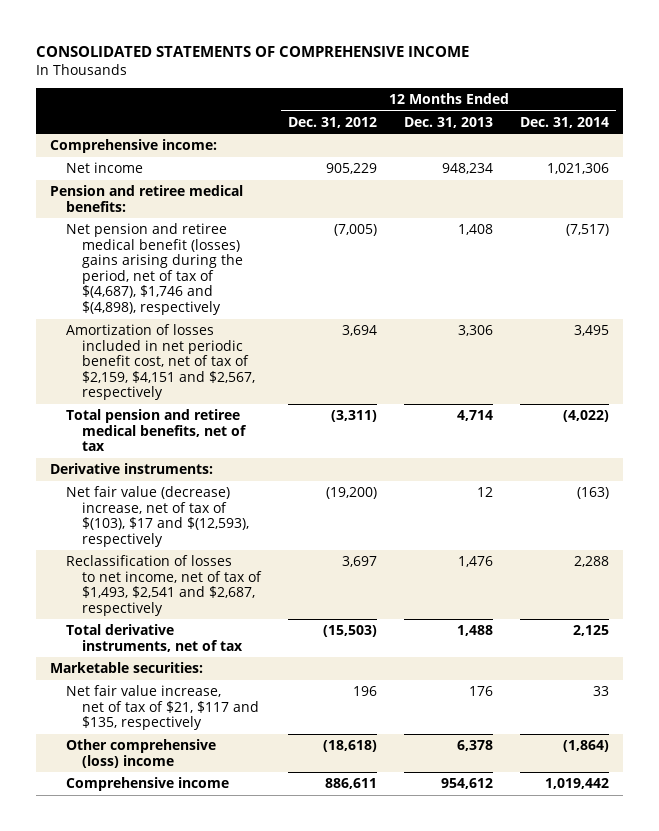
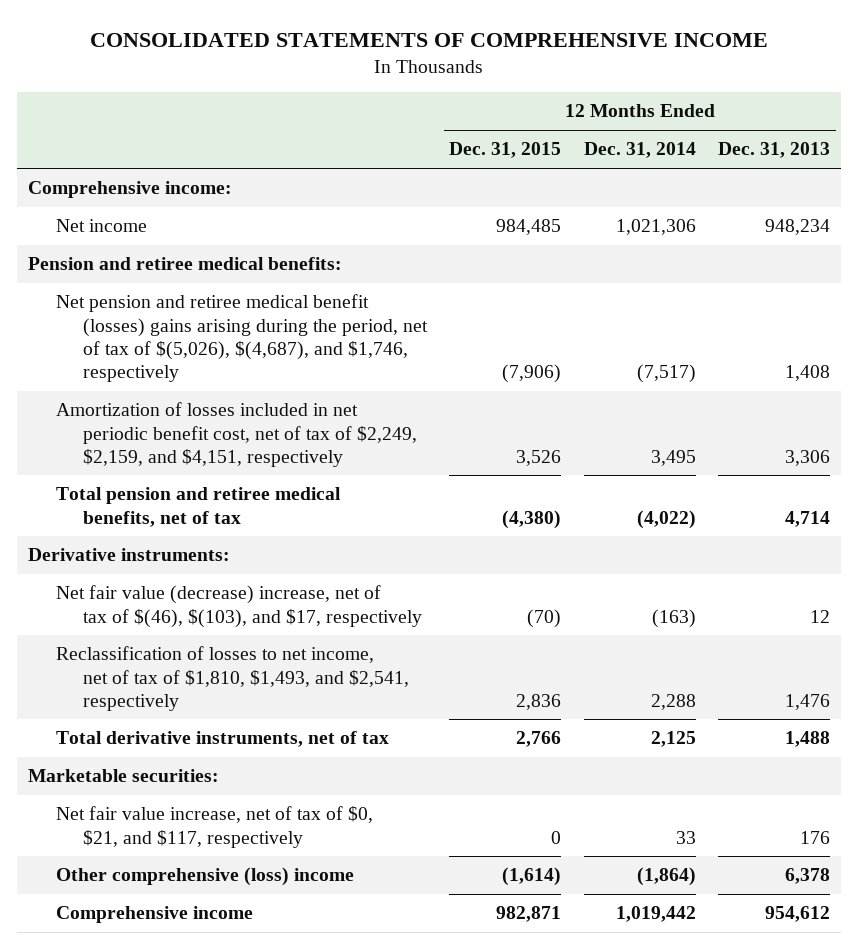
[288,116,378,128] Dec. 31, 2012 -> none
none -> [449,142,562,159] Dec. 31, 2015
[65,223,244,315] Net pension and retiree medical benefit (losses) gains arising during the period, net of tax of $(4,687), $1,746 and $(4,898), respectively -> [55,294,429,383] Net pension and retiree medical benefit (losses) gains arising during the period, net of tax of $(5,026), $(4,687), and $1,746, respectively
[65,324,256,401] Amortization of losses included in net periodic benefit cost, net of tax of $2,159, $4,151 and $2,567, respectively -> [55,402,418,467] Amortization of losses included in net periodic benefit cost, net of tax of $2,249, $2,159, and $4,151, respectively
[65,486,250,547] Net fair value (decrease) increase, net of tax of $(103), $17 and $(12,593), respectively -> [55,585,423,628] Net fair value (decrease) increase, net of tax of $(46), $(103), and $17, respectively
[65,555,263,616] Reclassification of losses to net income, net of tax of $1,493, $2,541 and $2,687, respectively -> [55,646,410,711] Reclassification of losses to net income, net of tax of $1,810, $1,493, and $2,541, respectively
[65,685,260,731] Net fair value increase, net of tax of $21, $117 and $135, respectively -> [55,806,373,848] Net fair value increase, net of tax of $0, $21, and $117, respectively

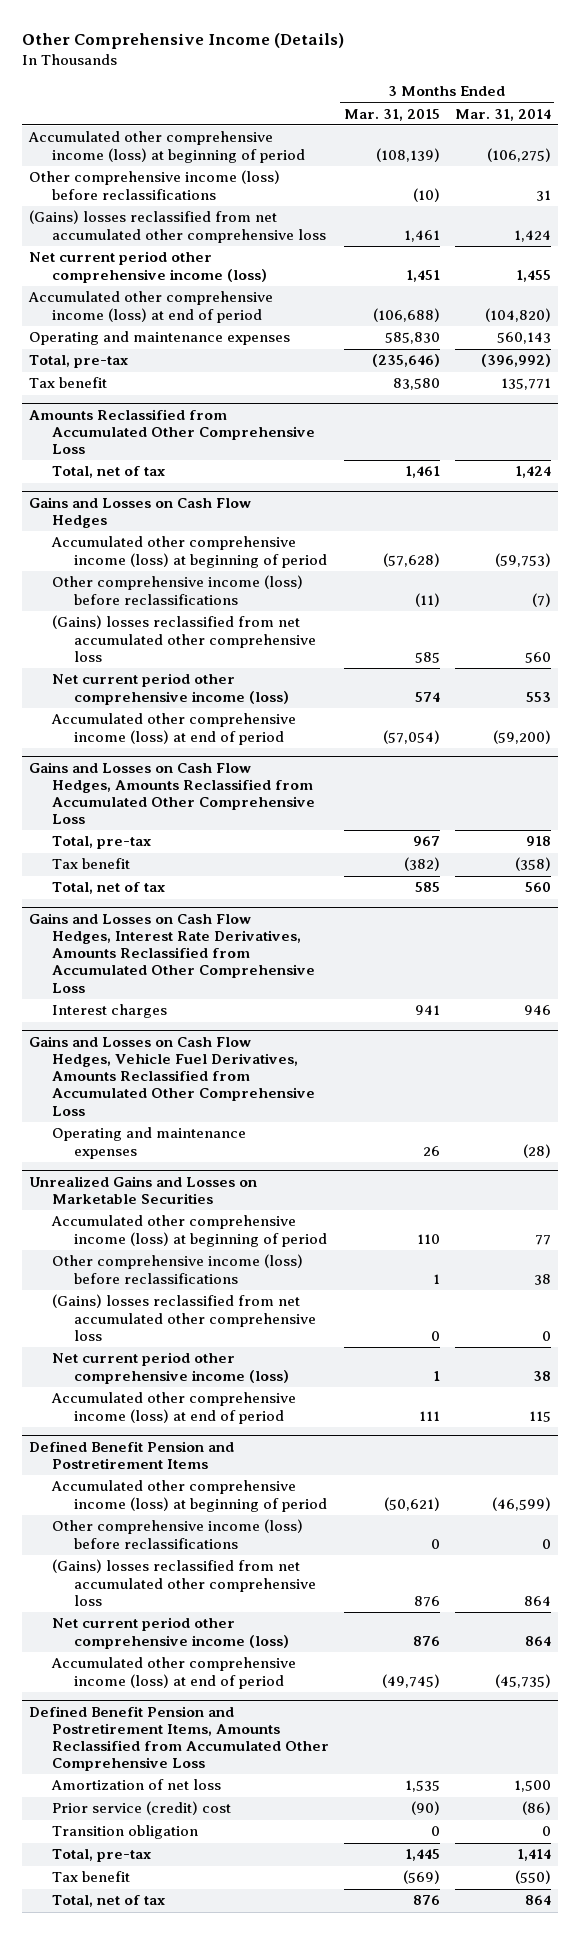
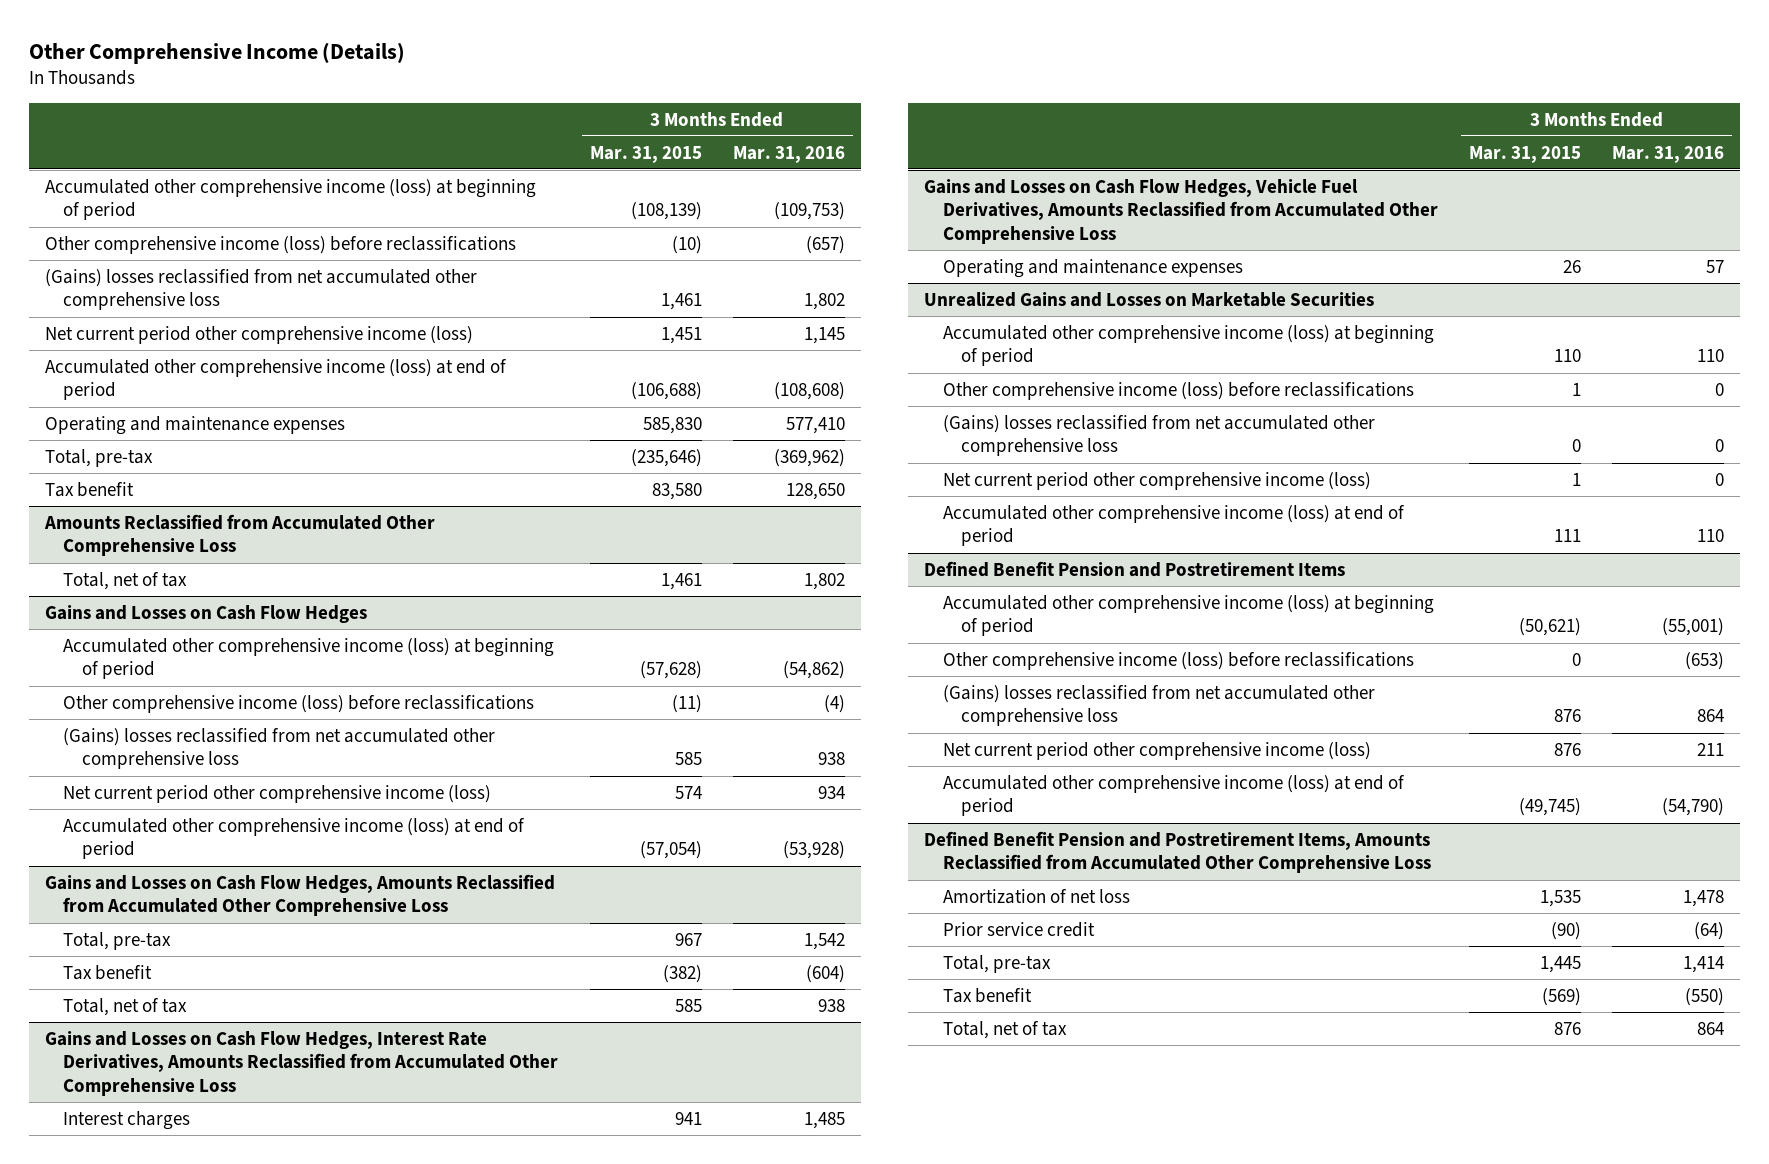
[454,108,551,121] Mar. 31, 2014 -> none
none -> [733,145,846,163] Mar. 31, 2016
[51,1825,198,1840] Transition obligation -> none
[51,1801,231,1816] Prior service (credit) cost -> [942,921,1095,937] Prior service credit

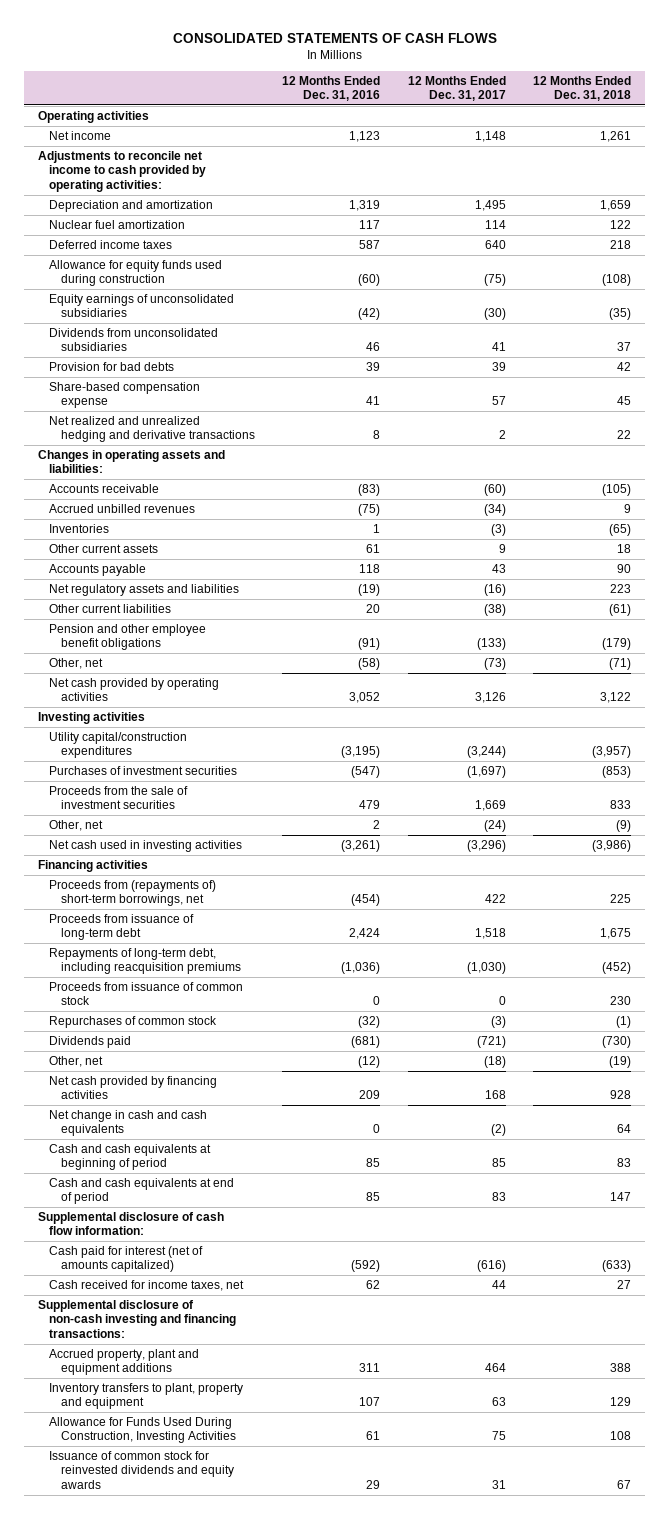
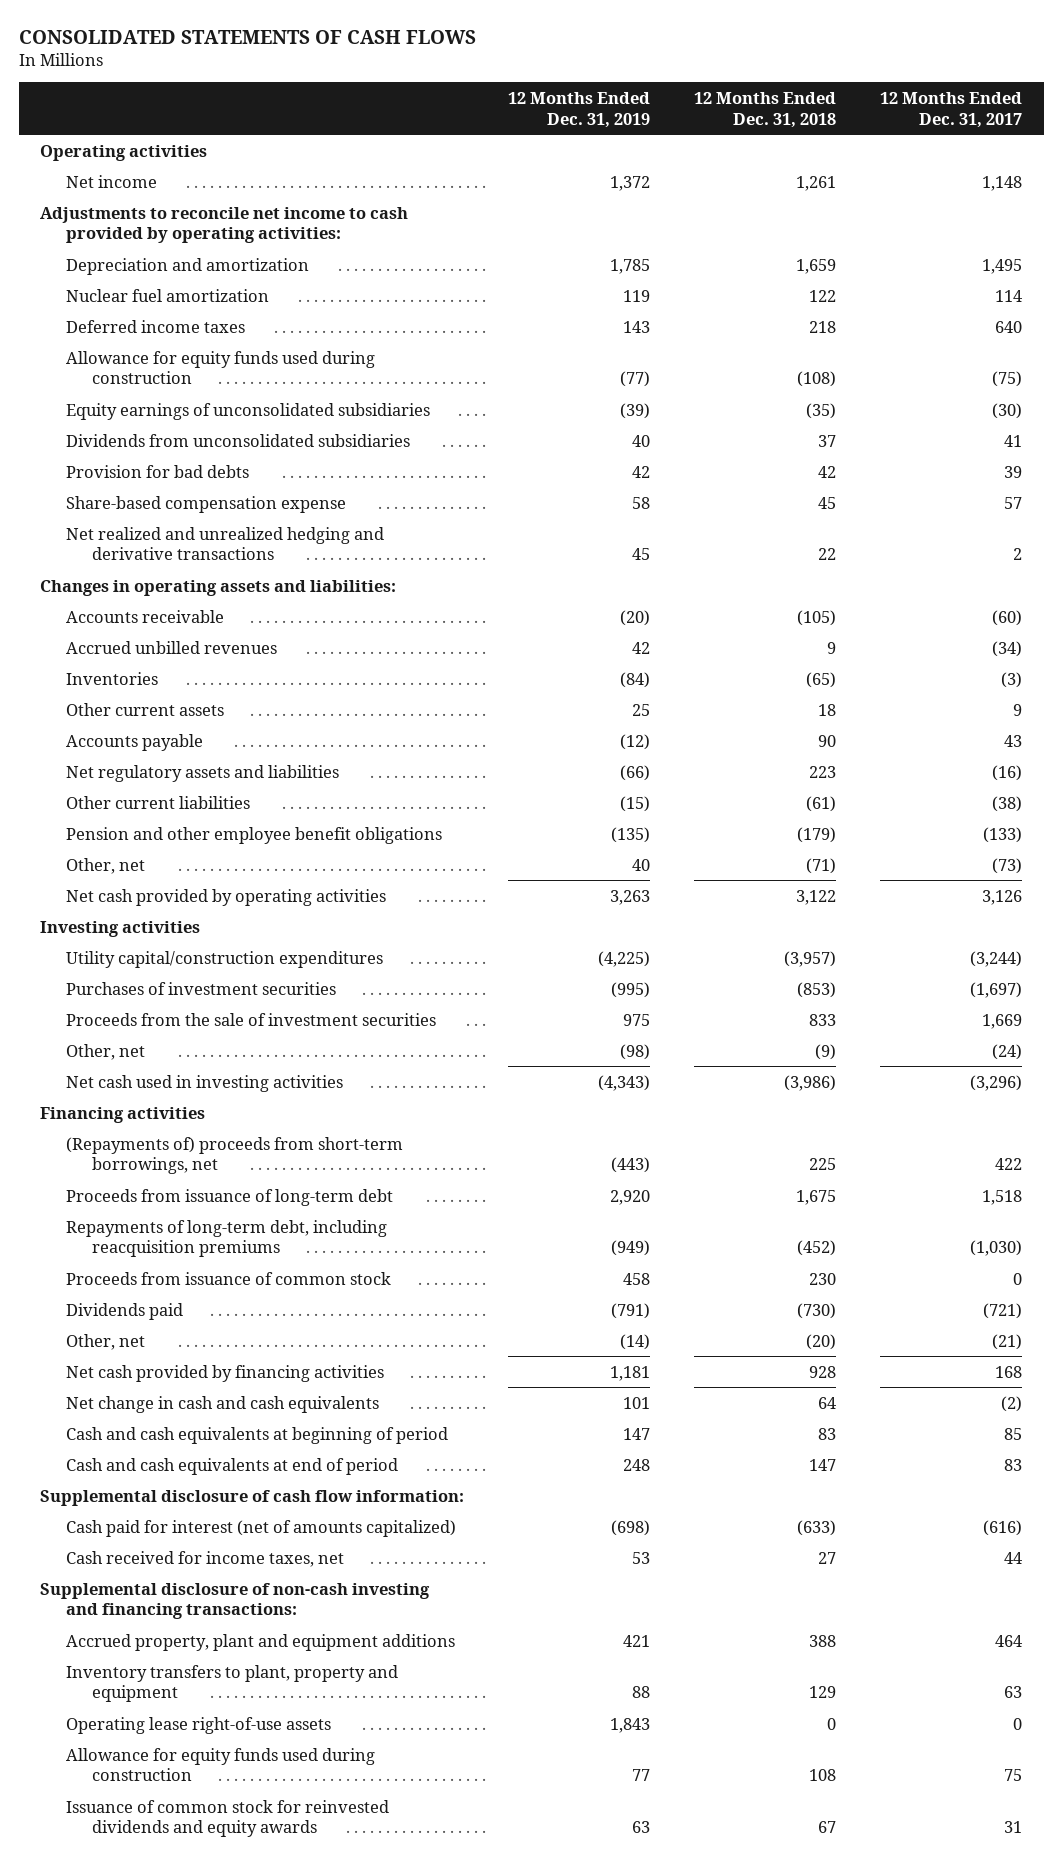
[282,75,381,101] 12 Months Ended Dec. 31, 2016 -> none
none -> [508,91,651,128] 12 Months Ended Dec. 31, 2019
[49,880,217,907] Proceeds from (repayments of) short-term borrowings, net -> [66,1136,404,1175] (Repayments of) proceeds from short-term borrowings, net
[49,1016,218,1029] Repurchases of common stock -> none
[483,1056,506,1069] (18) -> [991,1333,1022,1350] (21)
[609,1056,632,1069] (19) -> [806,1333,837,1350] (20)
none -> [66,1716,332,1734] Operating lease right-of-use assets
[49,1417,236,1444] Allowance for Funds Used During Construction, Investing Activities -> [66,1747,376,1782] Allowance for equity funds used during construction

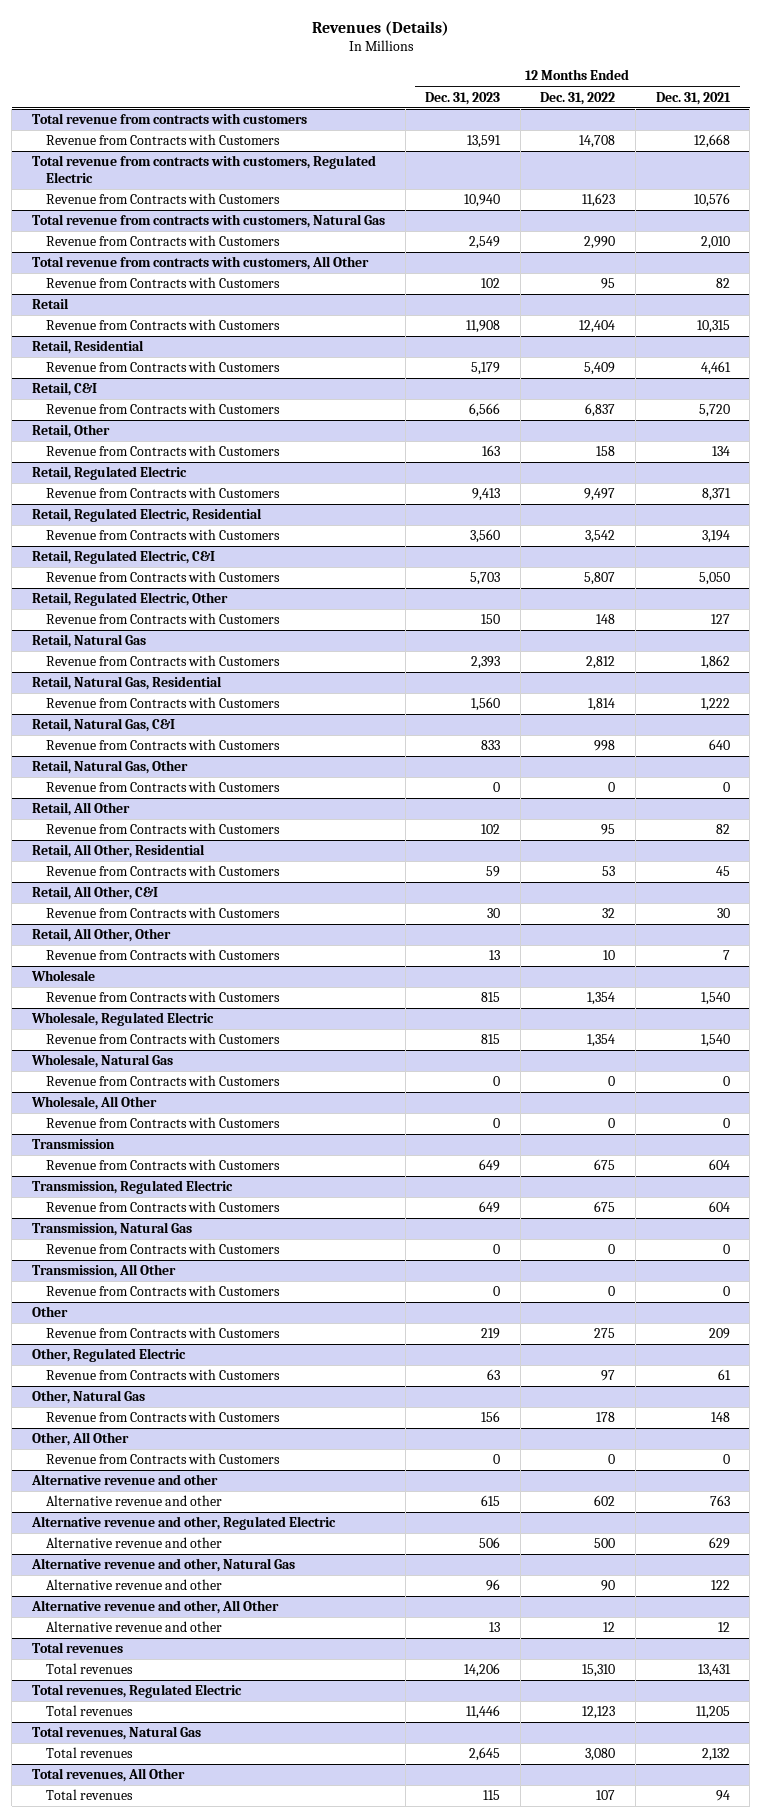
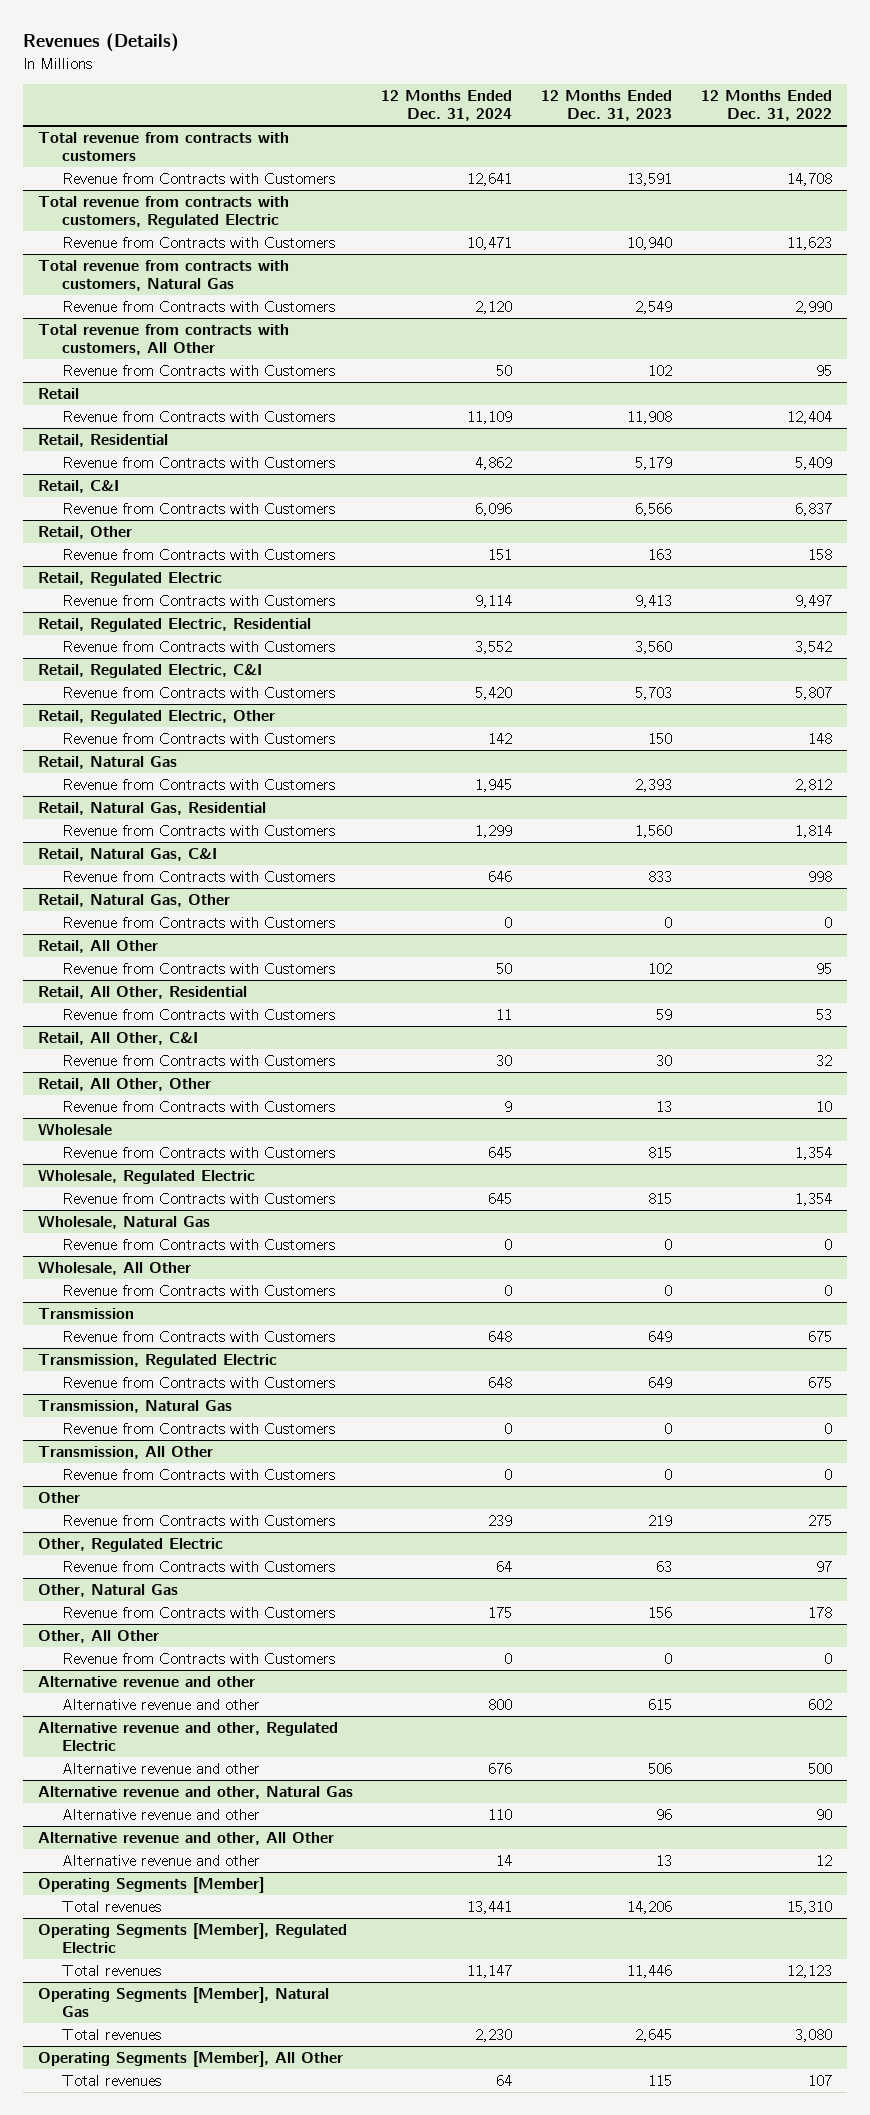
[655,91,731,105] Dec. 31, 2021 -> none
none -> [381,90,513,122] 12 Months Ended Dec. 31, 2024
[31,1642,123,1654] Total revenues -> [37,1876,264,1893] Operating Segments [Member]
[31,1684,242,1699] Total revenues, Regulated Electric -> none
none -> [37,1922,347,1954] Operating Segments [Member], Regulated Electric
[31,1726,201,1741] Total revenues, Natural Gas -> none
none -> [37,1986,329,2018] Operating Segments [Member], Natural Gas
[31,1768,185,1783] Total revenues, All Other -> none
none -> [37,2050,343,2067] Operating Segments [Member], All Other

